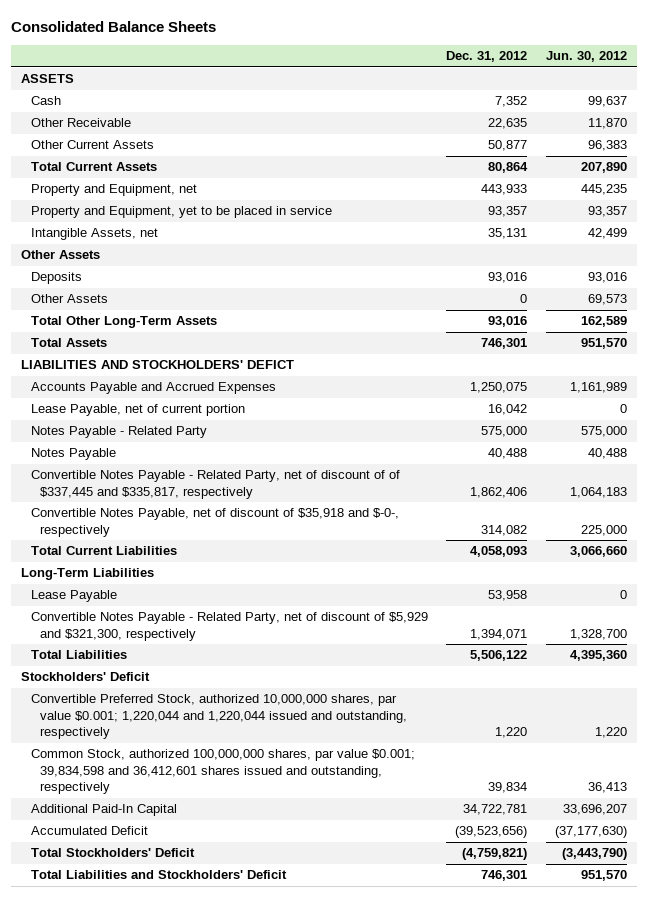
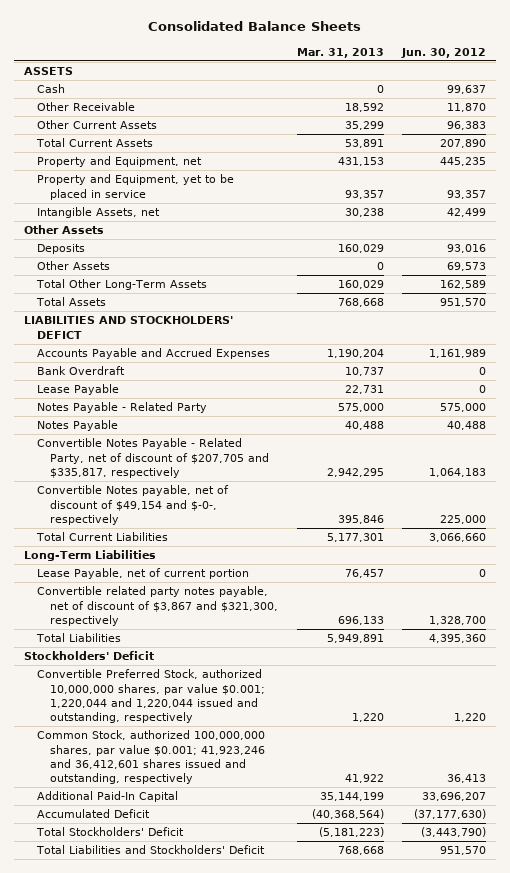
[446,51,528,63] Dec. 31, 2012 -> none
none -> [296,47,384,58] Mar. 31, 2013
none -> [36,366,125,376] Bank Overdraft
[30,590,117,603] Lease Payable -> [36,384,119,396] Lease Payable
[30,470,400,499] Convertible Notes Payable - Related Party, net of discount of of $337,445 and $335,817, respectively -> [36,438,270,478] Convertible Notes Payable - Related Party, net of discount of $207,705 and $335,817, respectively
[30,508,399,537] Convertible Notes Payable, net of discount of $35,918 and $-0-, respectively -> [36,485,229,525] Convertible Notes payable, net of discount of $49,154 and $-0-, respectively
[30,404,245,417] Lease Payable, net of current portion -> [36,568,249,580] Lease Payable, net of current portion
[30,612,428,641] Convertible Notes Payable - Related Party, net of discount of $5,929 and $321,300, respectively -> [36,586,279,626] Convertible related party notes payable, net of discount of $3,867 and $321,300, respectively
[30,749,415,795] Common Stock, authorized 100,000,000 shares, par value $0.001; 39,834,598 and 36,412,601 shares issued and outstanding, respectively -> [36,730,266,785] Common Stock, authorized 100,000,000 shares, par value $0.001; 41,923,246 and 36,412,601 shares issued and outstanding, respectively

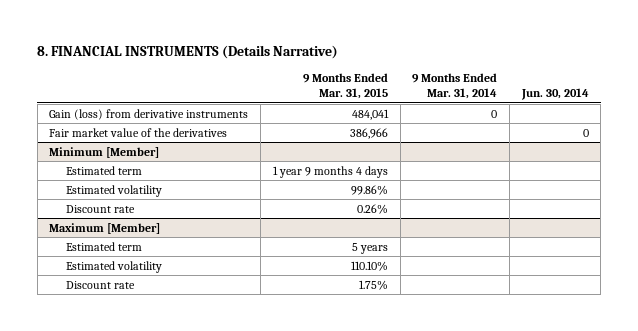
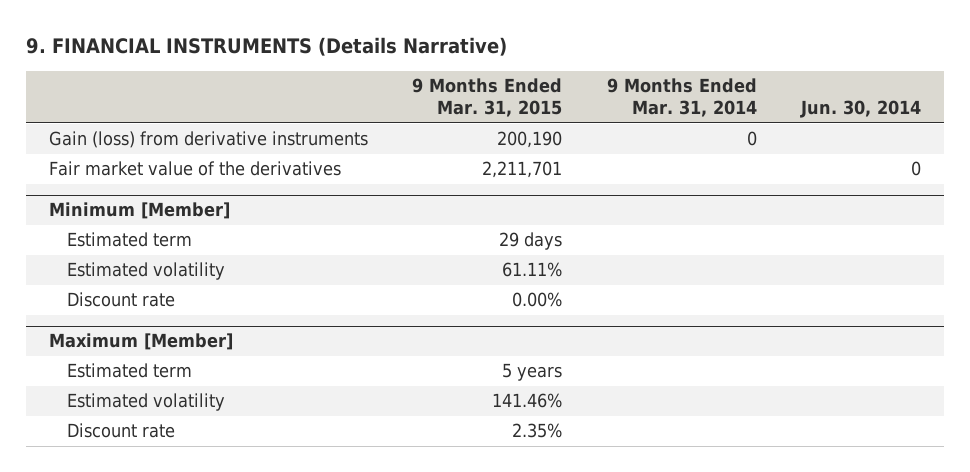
[37,45,339,60] 8. FINANCIAL INSTRUMENTS (Details Narrative) -> [26,37,508,57] 9. FINANCIAL INSTRUMENTS (Details Narrative)
[351,108,389,120] 484,041 -> [497,131,563,149] 200,190
[349,127,388,139] 386,966 -> [482,161,563,179] 2,211,701
[272,165,388,178] 1 year 9 months 4 days -> [499,232,563,251] 29 days
[350,184,388,195] 99.86% -> [502,262,563,278] 61.11%
[356,203,388,214] 0.26% -> [512,292,563,308] 0.00%
[350,260,388,271] 110.10% -> [492,393,563,409] 141.46%
[358,279,388,290] 1.75% -> [512,423,563,439] 2.35%

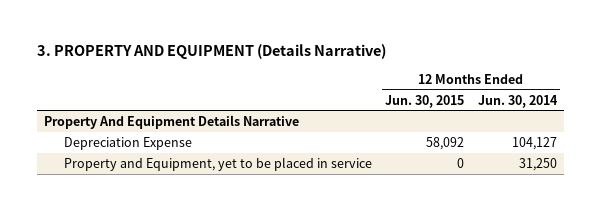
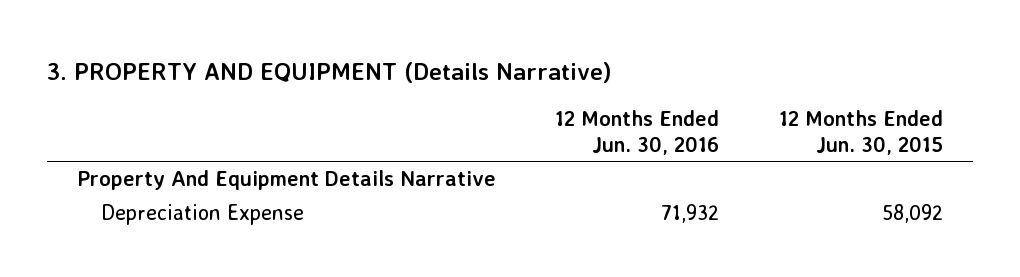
[477,94,558,108] Jun. 30, 2014 -> none
none -> [555,109,720,155] 12 Months Ended Jun. 30, 2016
[63,156,372,171] Property and Equipment, yet to be placed in service -> none

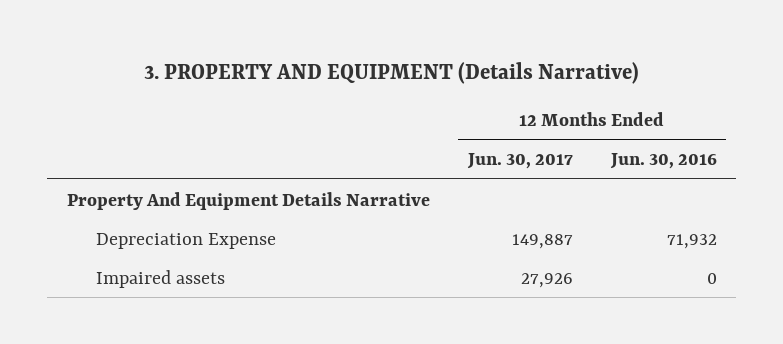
[779,109,944,155] 12 Months Ended Jun. 30, 2015 -> none
none -> [466,152,573,169] Jun. 30, 2017
none -> [96,269,226,288] Impaired assets

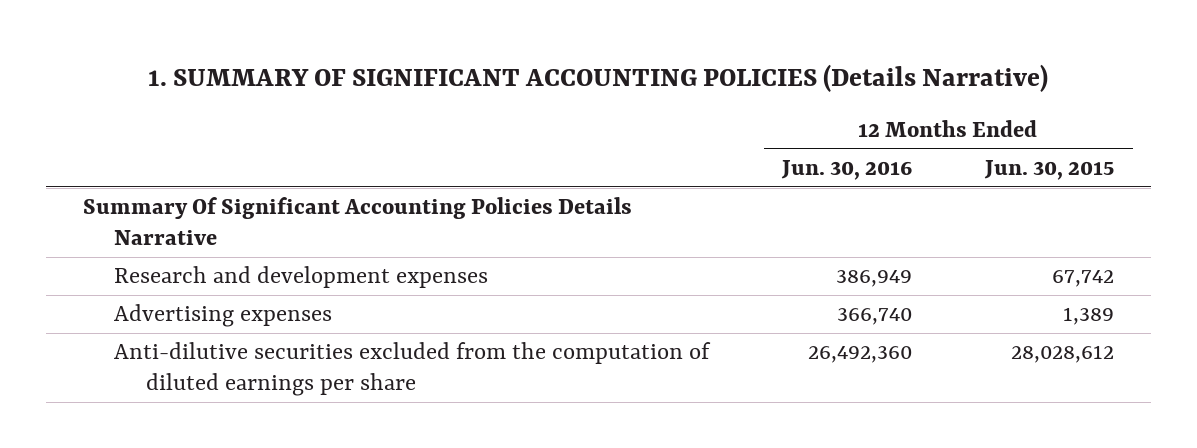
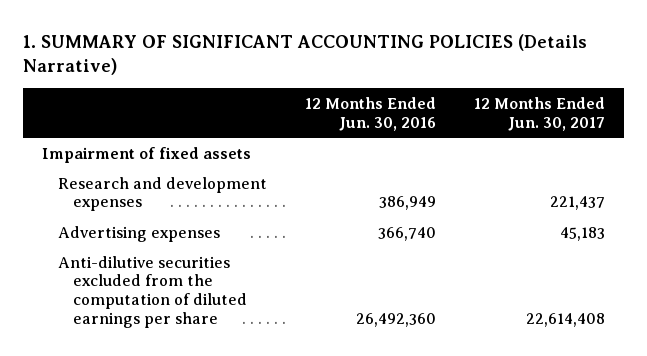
[984,159,1115,180] Jun. 30, 2015 -> none
none -> [473,96,605,131] 12 Months Ended Jun. 30, 2017
[82,197,632,246] Summary Of Significant Accounting Policies Details Narrative -> [42,146,252,163] Impairment of fixed assets

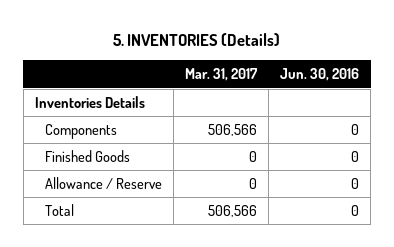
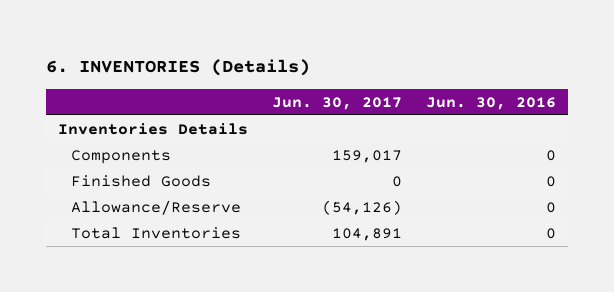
[113,32,281,46] 5. INVENTORIES (Details) -> [45,58,310,76] 6. INVENTORIES (Details)
[185,68,259,82] Mar. 31, 2017 -> none
none -> [272,96,403,110] Jun. 30, 2017
[45,177,163,190] Allowance / Reserve -> [70,200,241,216] Allowance/Reserve
[45,204,75,217] Total -> [70,227,241,240] Total Inventories

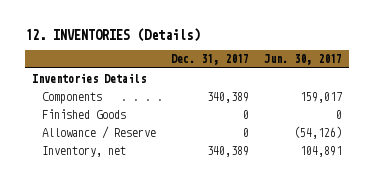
[45,58,310,76] 6. INVENTORIES (Details) -> [25,27,201,42] 12. INVENTORIES (Details)
[426,96,557,110] Jun. 30, 2016 -> none
none -> [170,54,249,66] Dec. 31, 2017
[70,200,241,216] Allowance/Reserve -> [41,125,156,139] Allowance / Reserve
[70,227,241,240] Total Inventories -> [41,145,126,157] Inventory, net

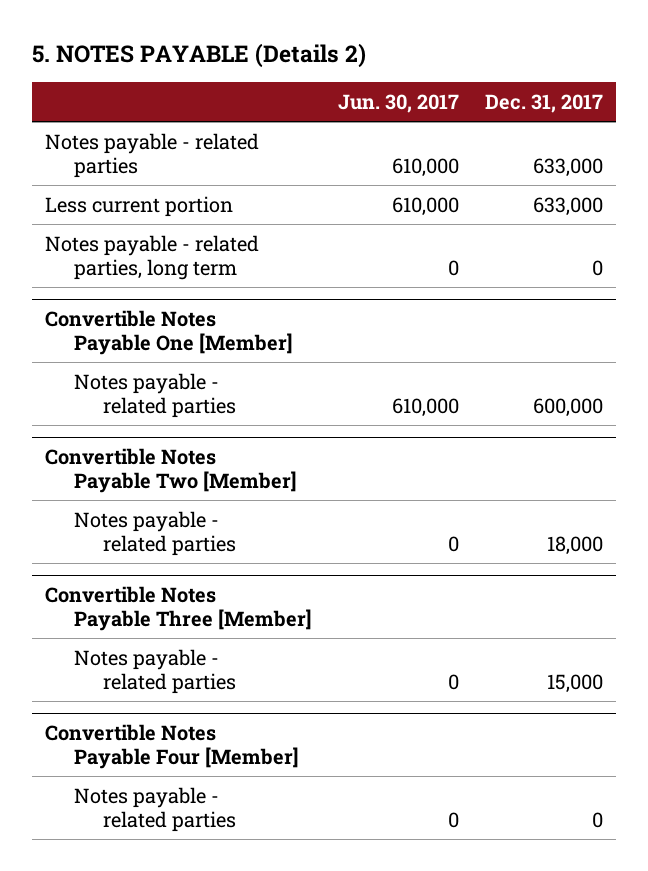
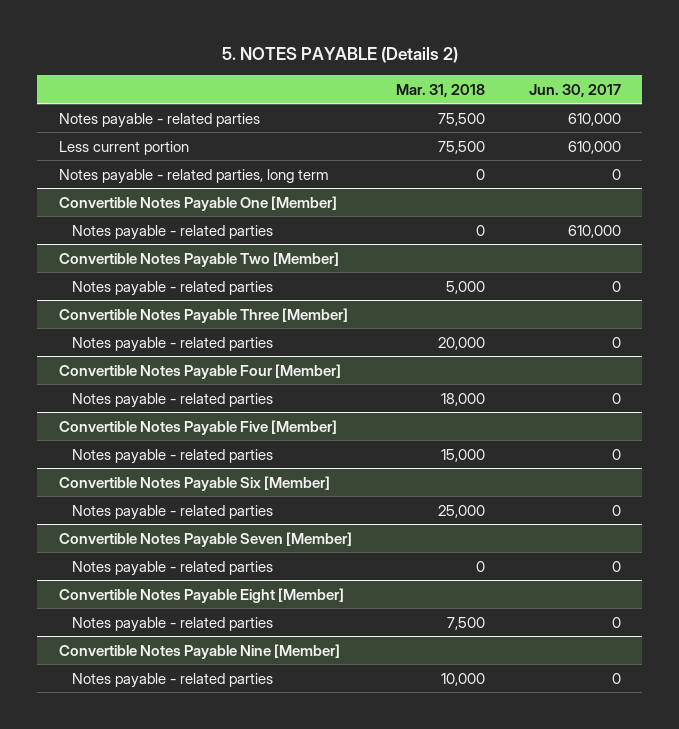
[485,93,604,113] Dec. 31, 2017 -> none
none -> [395,83,485,97] Mar. 31, 2018
none -> [58,419,337,435] Convertible Notes Payable Five [Member]
none -> [71,448,273,464] Notes payable - related parties
none -> [58,475,330,491] Convertible Notes Payable Six [Member]
none -> [71,504,273,520] Notes payable - related parties
none -> [58,531,352,547] Convertible Notes Payable Seven [Member]
none -> [71,560,273,576] Notes payable - related parties
none -> [58,587,344,603] Convertible Notes Payable Eight [Member]
none -> [71,616,273,632] Notes payable - related parties
none -> [58,643,340,659] Convertible Notes Payable Nine [Member]
none -> [71,672,273,688] Notes payable - related parties

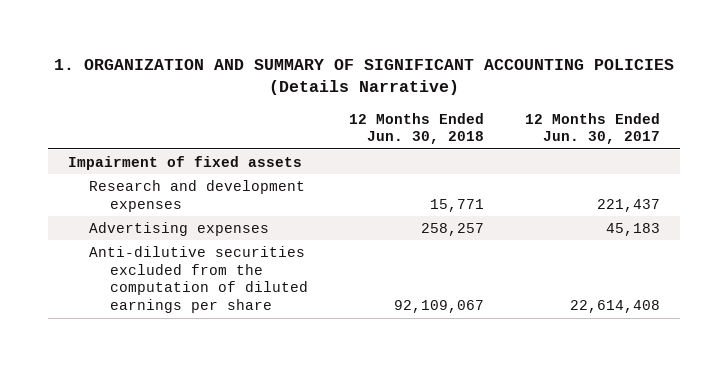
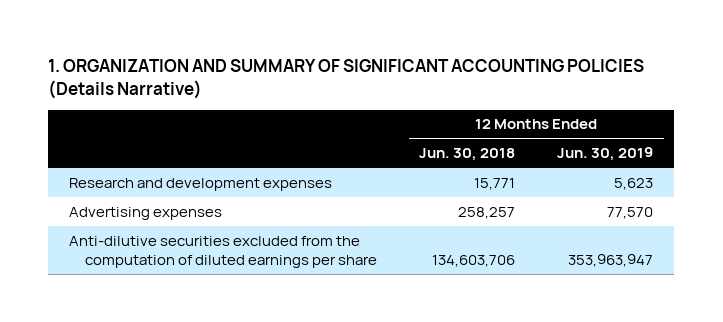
[524,112,660,145] 12 Months Ended Jun. 30, 2017 -> none
none -> [557,147,654,162] Jun. 30, 2019
[67,155,302,170] Impairment of fixed assets -> none
[394,300,485,314] 92,109,067 -> [432,254,516,267] 134,603,706

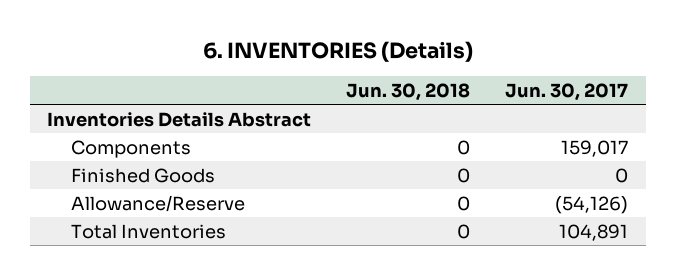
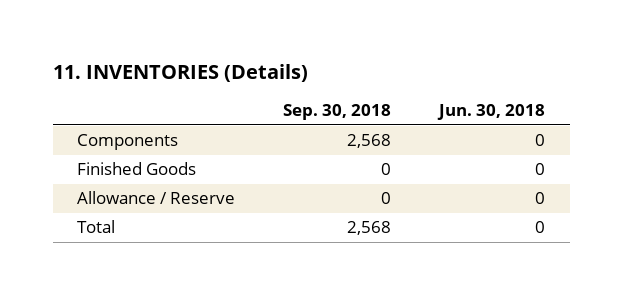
[202,40,473,62] 6. INVENTORIES (Details) -> [52,63,308,82] 11. INVENTORIES (Details)
[505,82,629,101] Jun. 30, 2017 -> none
none -> [283,104,392,121] Sep. 30, 2018
[47,111,312,127] Inventories Details Abstract -> none
[71,194,246,212] Allowance/Reserve -> [76,191,235,205] Allowance / Reserve
[71,223,227,239] Total Inventories -> [76,220,115,234] Total

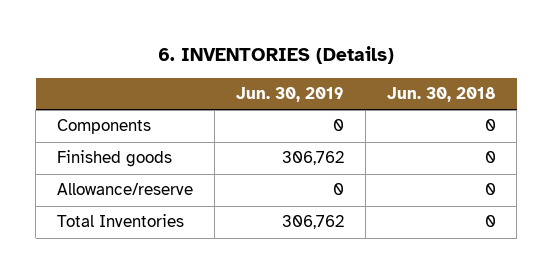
[52,63,308,82] 11. INVENTORIES (Details) -> [158,46,395,65] 6. INVENTORIES (Details)
[283,104,392,121] Sep. 30, 2018 -> none
none -> [235,86,344,102] Jun. 30, 2019
[76,162,196,176] Finished Goods -> [57,150,173,168] Finished goods
[76,191,235,205] Allowance / Reserve -> [57,183,194,196] Allowance/reserve
[76,220,115,234] Total -> [57,214,185,228] Total Inventories

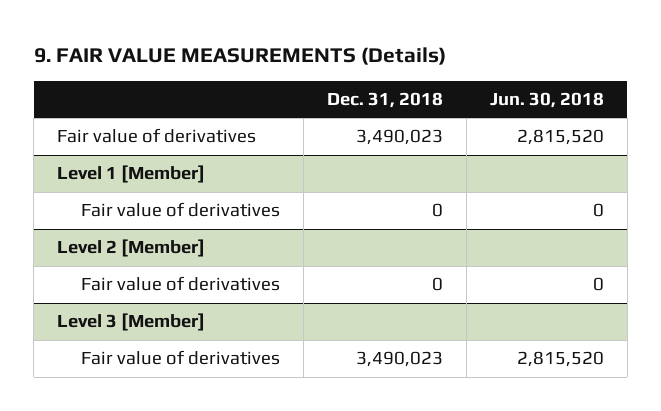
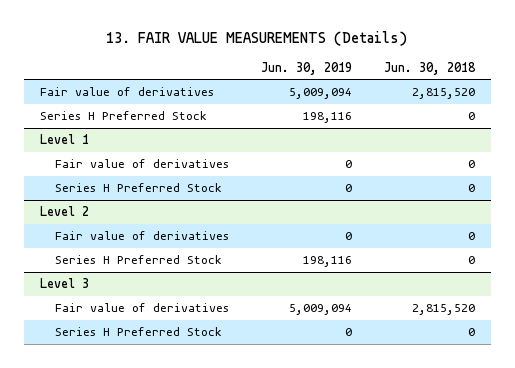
[33,47,446,66] 9. FAIR VALUE MEASUREMENTS (Details) -> [106,31,408,47] 13. FAIR VALUE MEASUREMENTS (Details)
[327,92,444,109] Dec. 31, 2018 -> none
none -> [260,61,352,75] Jun. 30, 2019
none -> [39,111,207,121] Series H Preferred Stock
[57,165,206,184] Level 1 [Member] -> [39,134,89,145] Level 1
none -> [54,183,222,193] Series H Preferred Stock
[57,239,206,258] Level 2 [Member] -> [39,206,89,217] Level 2
none -> [54,255,222,265] Series H Preferred Stock
[57,313,206,332] Level 3 [Member] -> [39,278,89,289] Level 3
none -> [54,327,222,337] Series H Preferred Stock

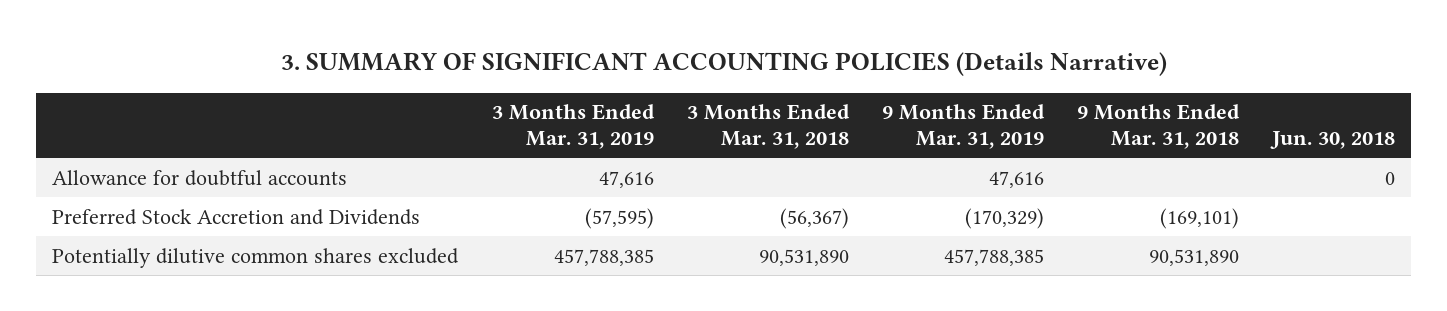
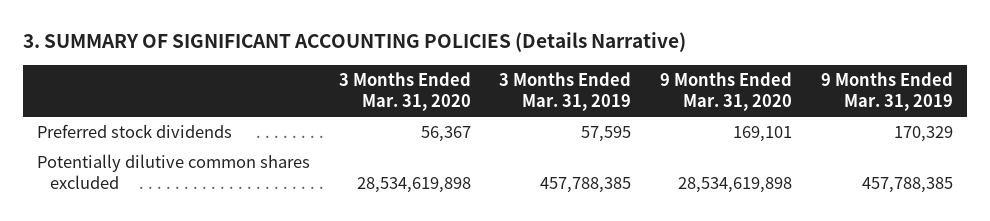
[686,104,850,150] 3 Months Ended Mar. 31, 2018 -> none
[1076,104,1240,150] 9 Months Ended Mar. 31, 2018 -> none
[1269,131,1395,150] Jun. 30, 2018 -> none
none -> [338,72,471,112] 3 Months Ended Mar. 31, 2020
none -> [659,72,792,112] 9 Months Ended Mar. 31, 2020
[52,169,348,186] Allowance for doubtful accounts -> none
[52,208,421,225] Preferred Stock Accretion and Dividends -> [36,124,232,139] Preferred stock dividends
[584,207,654,229] (57,595) -> [581,126,632,143] 57,595
[964,207,1044,229] (170,329) -> [893,126,953,143] 170,329

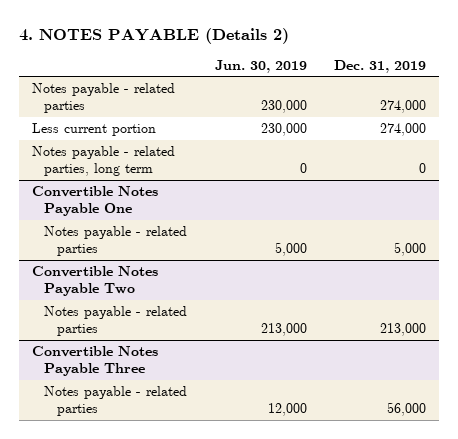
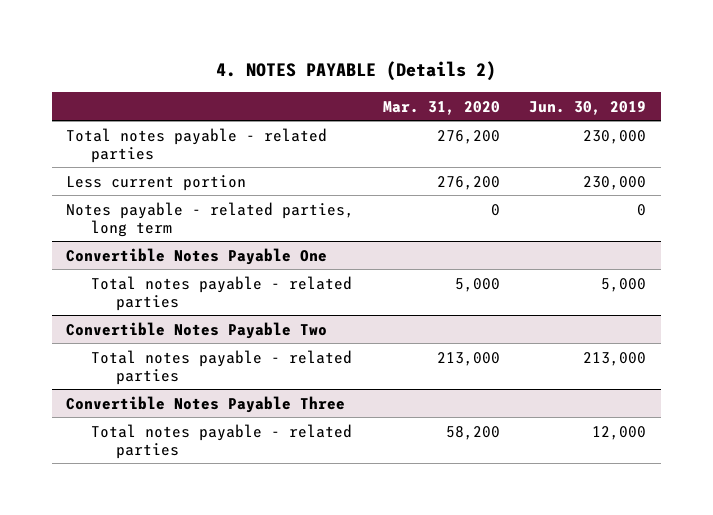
[333,59,426,73] Dec. 31, 2019 -> none
none -> [383,100,501,115] Mar. 31, 2020
[32,83,176,114] Notes payable - related parties -> [66,127,328,163] Total notes payable - related parties
[44,226,188,257] Notes payable - related parties -> [91,275,353,311] Total notes payable - related parties
[44,306,188,337] Notes payable - related parties -> [91,349,353,385] Total notes payable - related parties
[44,386,188,417] Notes payable - related parties -> [91,423,353,459] Total notes payable - related parties

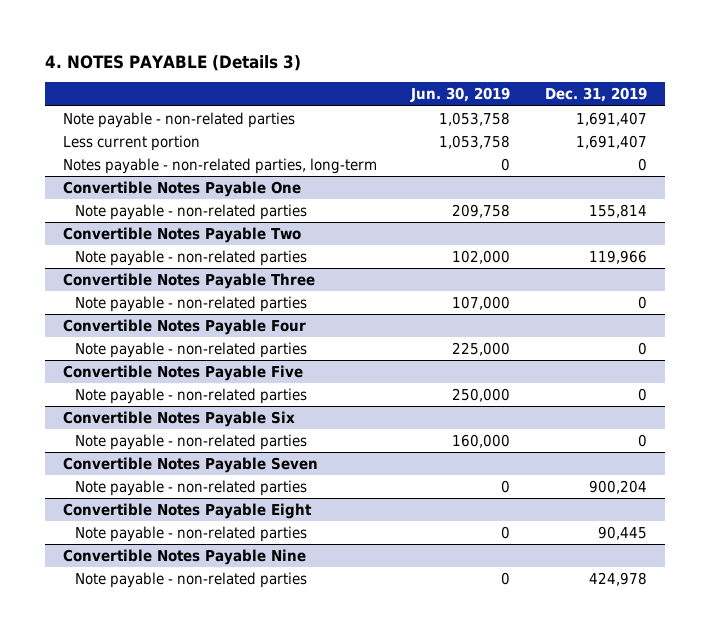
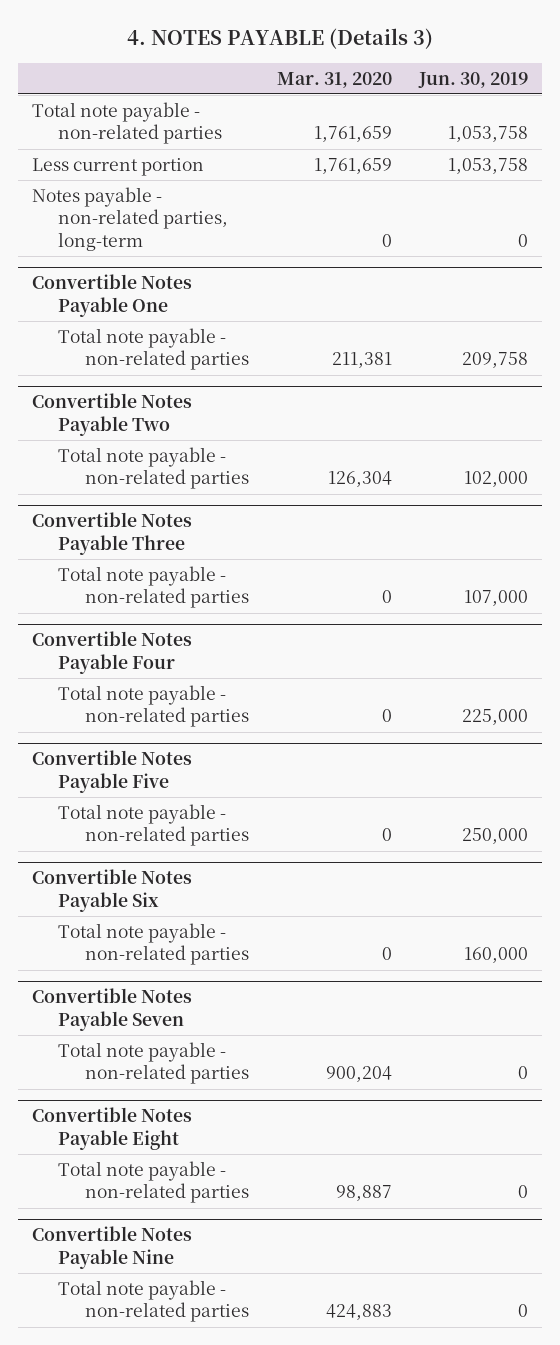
[545,87,648,103] Dec. 31, 2019 -> none
none -> [276,71,392,88] Mar. 31, 2020
[62,111,295,128] Note payable - non-related parties -> [31,101,223,145] Total note payable - non-related parties
[75,203,308,220] Note payable - non-related parties -> [58,327,250,371] Total note payable - non-related parties
[75,249,308,266] Note payable - non-related parties -> [58,446,250,490] Total note payable - non-related parties
[75,295,308,312] Note payable - non-related parties -> [58,565,250,609] Total note payable - non-related parties
[75,341,308,358] Note payable - non-related parties -> [58,684,250,728] Total note payable - non-related parties
[75,387,308,404] Note payable - non-related parties -> [58,803,250,847] Total note payable - non-related parties
[75,433,308,450] Note payable - non-related parties -> [58,922,250,966] Total note payable - non-related parties
[75,479,308,496] Note payable - non-related parties -> [58,1041,250,1085] Total note payable - non-related parties
[75,525,308,542] Note payable - non-related parties -> [58,1160,250,1204] Total note payable - non-related parties
[75,571,308,588] Note payable - non-related parties -> [58,1279,250,1323] Total note payable - non-related parties

